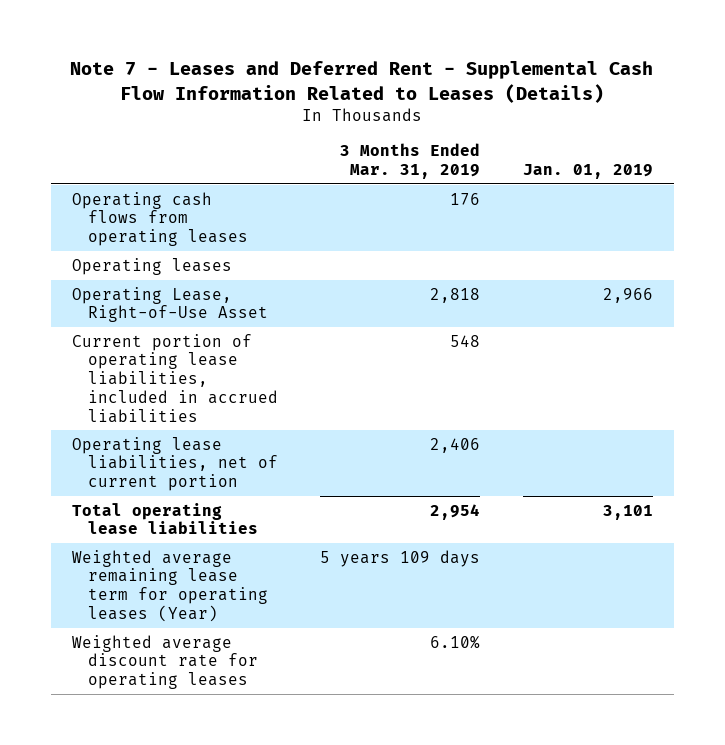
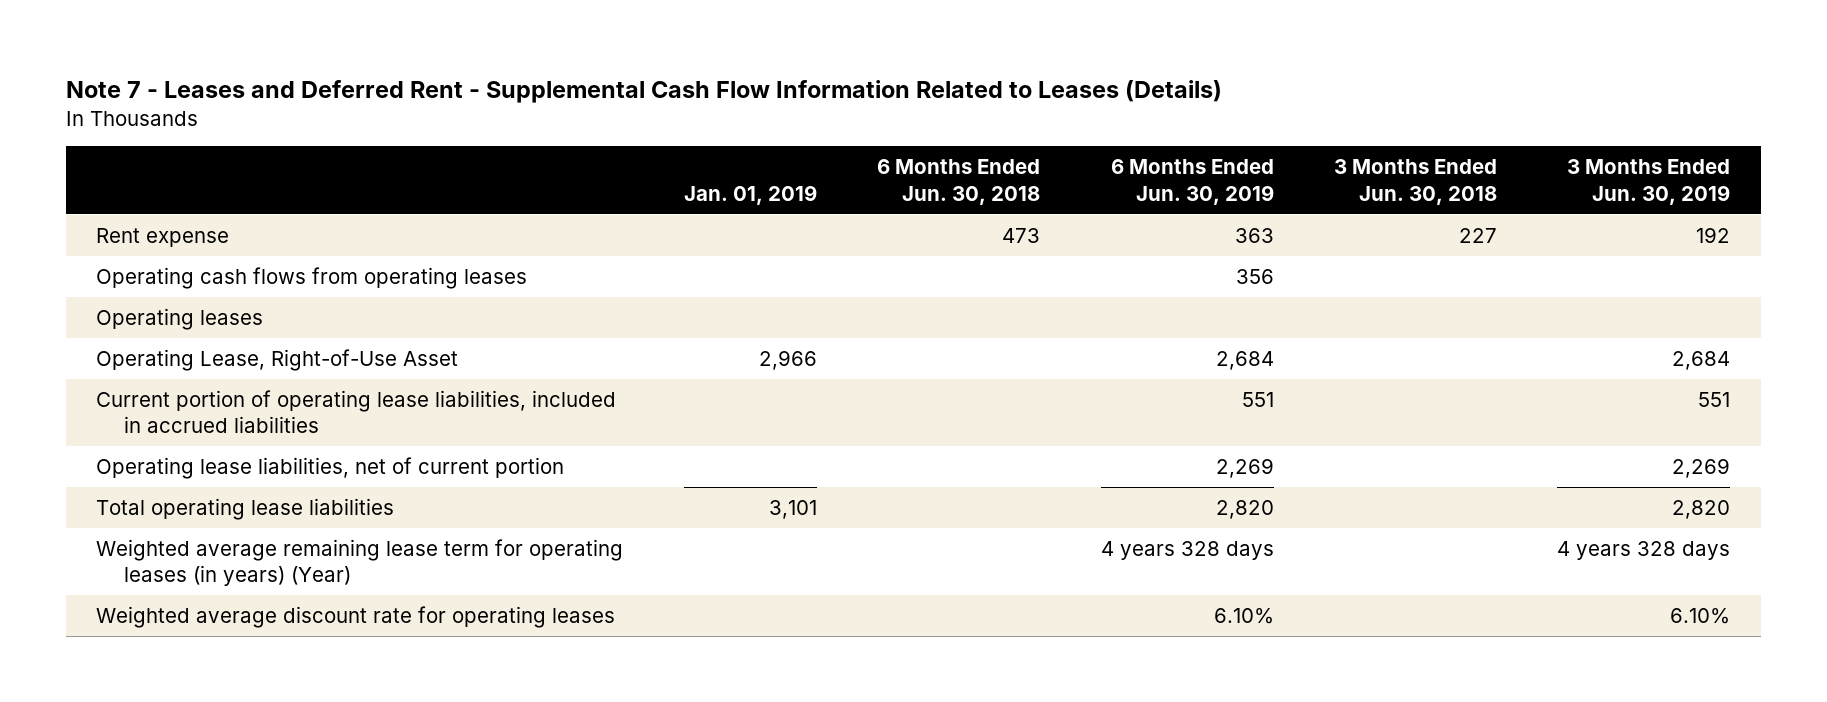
[340,143,481,179] 3 Months Ended Mar. 31, 2019 -> none
none -> [877,159,1041,205] 6 Months Ended Jun. 30, 2018
none -> [1110,159,1274,205] 6 Months Ended Jun. 30, 2019
none -> [1334,159,1498,205] 3 Months Ended Jun. 30, 2018
none -> [1567,159,1731,205] 3 Months Ended Jun. 30, 2019
none -> [96,228,230,248] Rent expense
[72,549,269,622] Weighted average remaining lease term for operating leases (Year) -> [96,539,624,587] Weighted average remaining lease term for operating leases (in years) (Year)

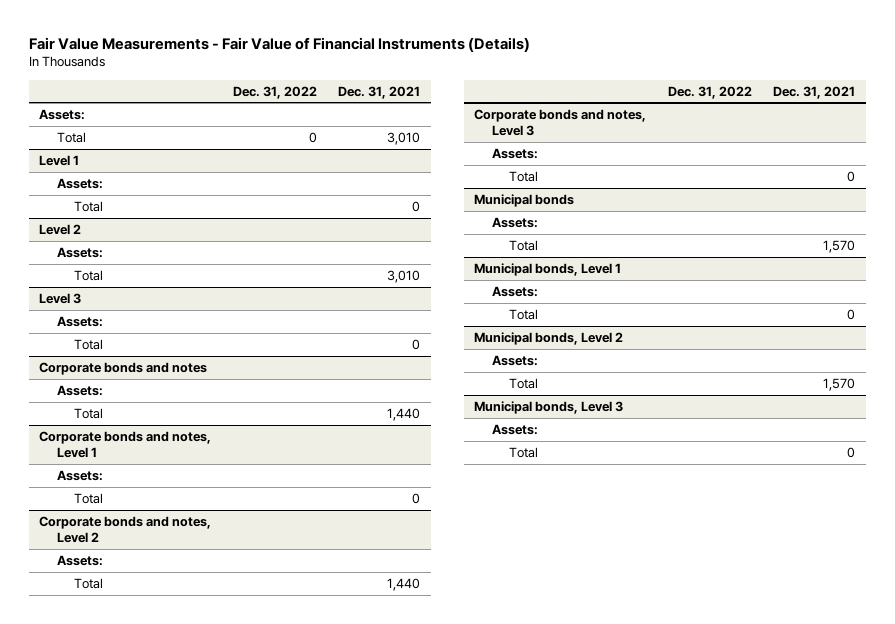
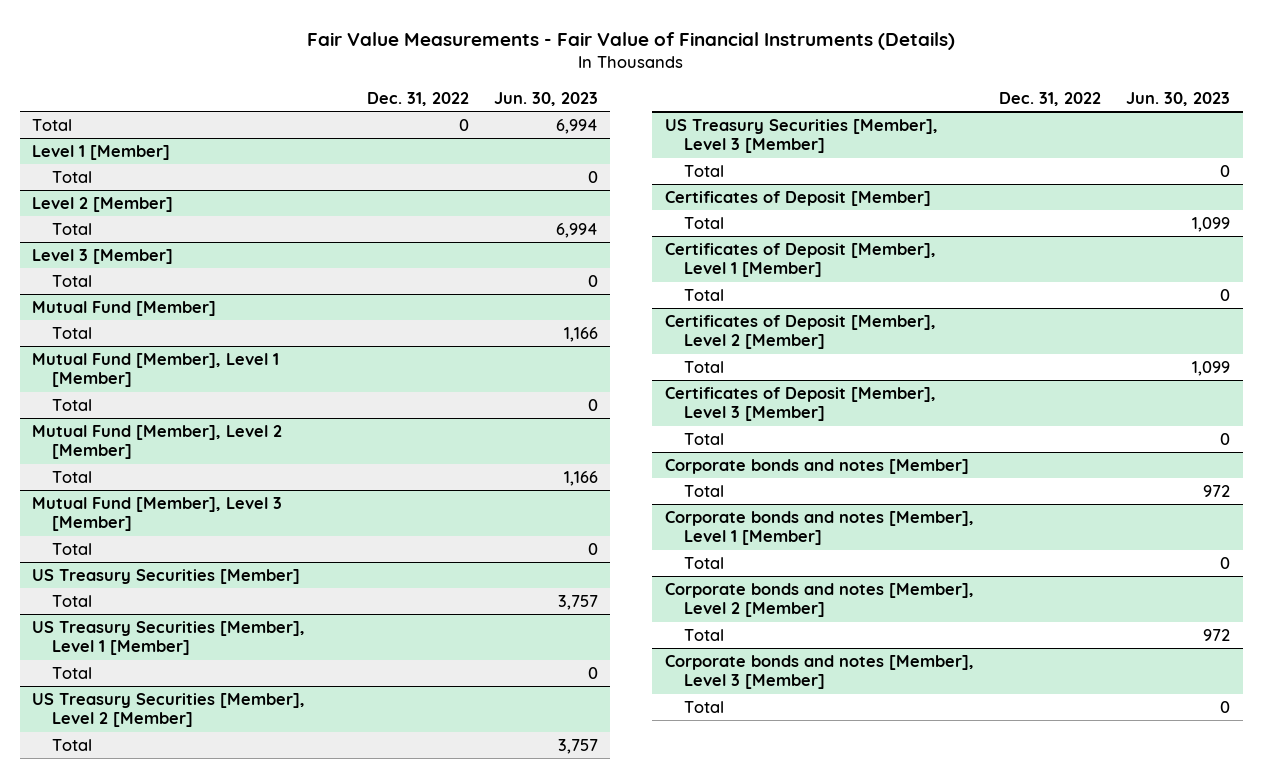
[338,85,421,99] Dec. 31, 2021 -> none
none -> [493,92,598,107] Jun. 30, 2023
[39,109,86,121] Assets: -> none
[56,178,103,190] Assets: -> none
[39,155,80,167] Level 1 -> [32,144,171,160] Level 1 [Member]
[56,247,103,259] Assets: -> none
[39,224,82,236] Level 2 -> [32,196,174,212] Level 2 [Member]
[56,316,103,328] Assets: -> none
[39,293,82,305] Level 3 -> [32,248,174,264] Level 3 [Member]
[56,385,103,397] Assets: -> none
none -> [32,300,217,316] Mutual Fund [Member]
none -> [51,326,92,339] Total
none -> [32,352,280,388] Mutual Fund [Member], Level 1 [Member]
none -> [51,398,92,411] Total
none -> [32,424,283,460] Mutual Fund [Member], Level 2 [Member]
none -> [51,470,92,483] Total
none -> [32,496,283,532] Mutual Fund [Member], Level 3 [Member]
none -> [51,542,92,555] Total
none -> [32,568,301,584] US Treasury Securities [Member]
none -> [51,594,92,607] Total
none -> [32,620,306,656] US Treasury Securities [Member], Level 1 [Member]
none -> [51,666,92,679] Total
none -> [32,692,306,728] US Treasury Securities [Member], Level 2 [Member]
none -> [51,738,92,751] Total
none -> [664,118,938,154] US Treasury Securities [Member], Level 3 [Member]
none -> [683,164,724,177] Total
none -> [664,190,931,206] Certificates of Deposit [Member]
none -> [683,216,724,229] Total
none -> [664,242,936,278] Certificates of Deposit [Member], Level 1 [Member]
none -> [683,288,724,301] Total
none -> [664,314,936,350] Certificates of Deposit [Member], Level 2 [Member]
none -> [683,360,724,373] Total
none -> [664,386,936,422] Certificates of Deposit [Member], Level 3 [Member]
none -> [683,432,724,445] Total
[39,362,208,376] Corporate bonds and notes -> [664,458,969,474] Corporate bonds and notes [Member]
[56,470,103,482] Assets: -> none
[39,431,212,459] Corporate bonds and notes, Level 1 -> [664,510,974,546] Corporate bonds and notes [Member], Level 1 [Member]
[56,555,103,567] Assets: -> none
[39,516,212,544] Corporate bonds and notes, Level 2 -> [664,582,974,618] Corporate bonds and notes [Member], Level 2 [Member]
[491,148,538,160] Assets: -> none
[474,109,647,137] Corporate bonds and notes, Level 3 -> [664,654,974,690] Corporate bonds and notes [Member], Level 3 [Member]
[474,194,575,208] Municipal bonds -> none
[491,217,538,229] Assets: -> none
[509,240,539,252] Total -> none
[474,263,622,277] Municipal bonds, Level 1 -> none
[491,286,538,298] Assets: -> none
[509,309,539,321] Total -> none
[474,332,624,346] Municipal bonds, Level 2 -> none
[491,355,538,367] Assets: -> none
[509,378,539,390] Total -> none
[474,401,624,415] Municipal bonds, Level 3 -> none
[491,424,538,436] Assets: -> none
[509,447,539,459] Total -> none

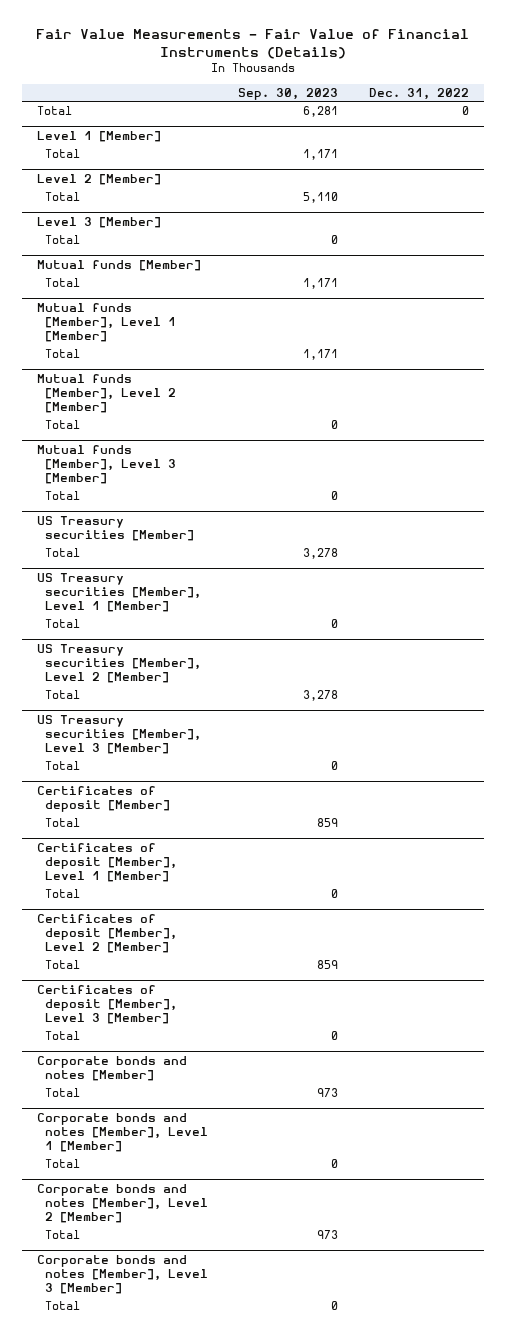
[493,92,598,107] Jun. 30, 2023 -> none
none -> [238,87,339,100] Sep. 30, 2023
[32,300,217,316] Mutual Fund [Member] -> [36,260,201,272] Mutual funds [Member]
[32,352,280,388] Mutual Fund [Member], Level 1 [Member] -> [36,303,177,343] Mutual funds [Member], Level 1 [Member]
[32,424,283,460] Mutual Fund [Member], Level 2 [Member] -> [36,374,177,414] Mutual funds [Member], Level 2 [Member]
[32,496,283,532] Mutual Fund [Member], Level 3 [Member] -> [36,445,177,485] Mutual funds [Member], Level 3 [Member]
[32,568,301,584] US Treasury Securities [Member] -> [36,516,195,542] US Treasury securities [Member]
[32,620,306,656] US Treasury Securities [Member], Level 1 [Member] -> [36,573,202,613] US Treasury securities [Member], Level 1 [Member]
[32,692,306,728] US Treasury Securities [Member], Level 2 [Member] -> [36,644,202,684] US Treasury securities [Member], Level 2 [Member]
[664,118,938,154] US Treasury Securities [Member], Level 3 [Member] -> [36,715,202,755] US Treasury securities [Member], Level 3 [Member]
[664,190,931,206] Certificates of Deposit [Member] -> [36,786,171,813] Certificates of deposit [Member]
[664,242,936,278] Certificates of Deposit [Member], Level 1 [Member] -> [36,843,178,883] Certificates of deposit [Member], Level 1 [Member]
[664,314,936,350] Certificates of Deposit [Member], Level 2 [Member] -> [36,914,178,954] Certificates of deposit [Member], Level 2 [Member]
[664,386,936,422] Certificates of Deposit [Member], Level 3 [Member] -> [36,985,178,1025] Certificates of deposit [Member], Level 3 [Member]

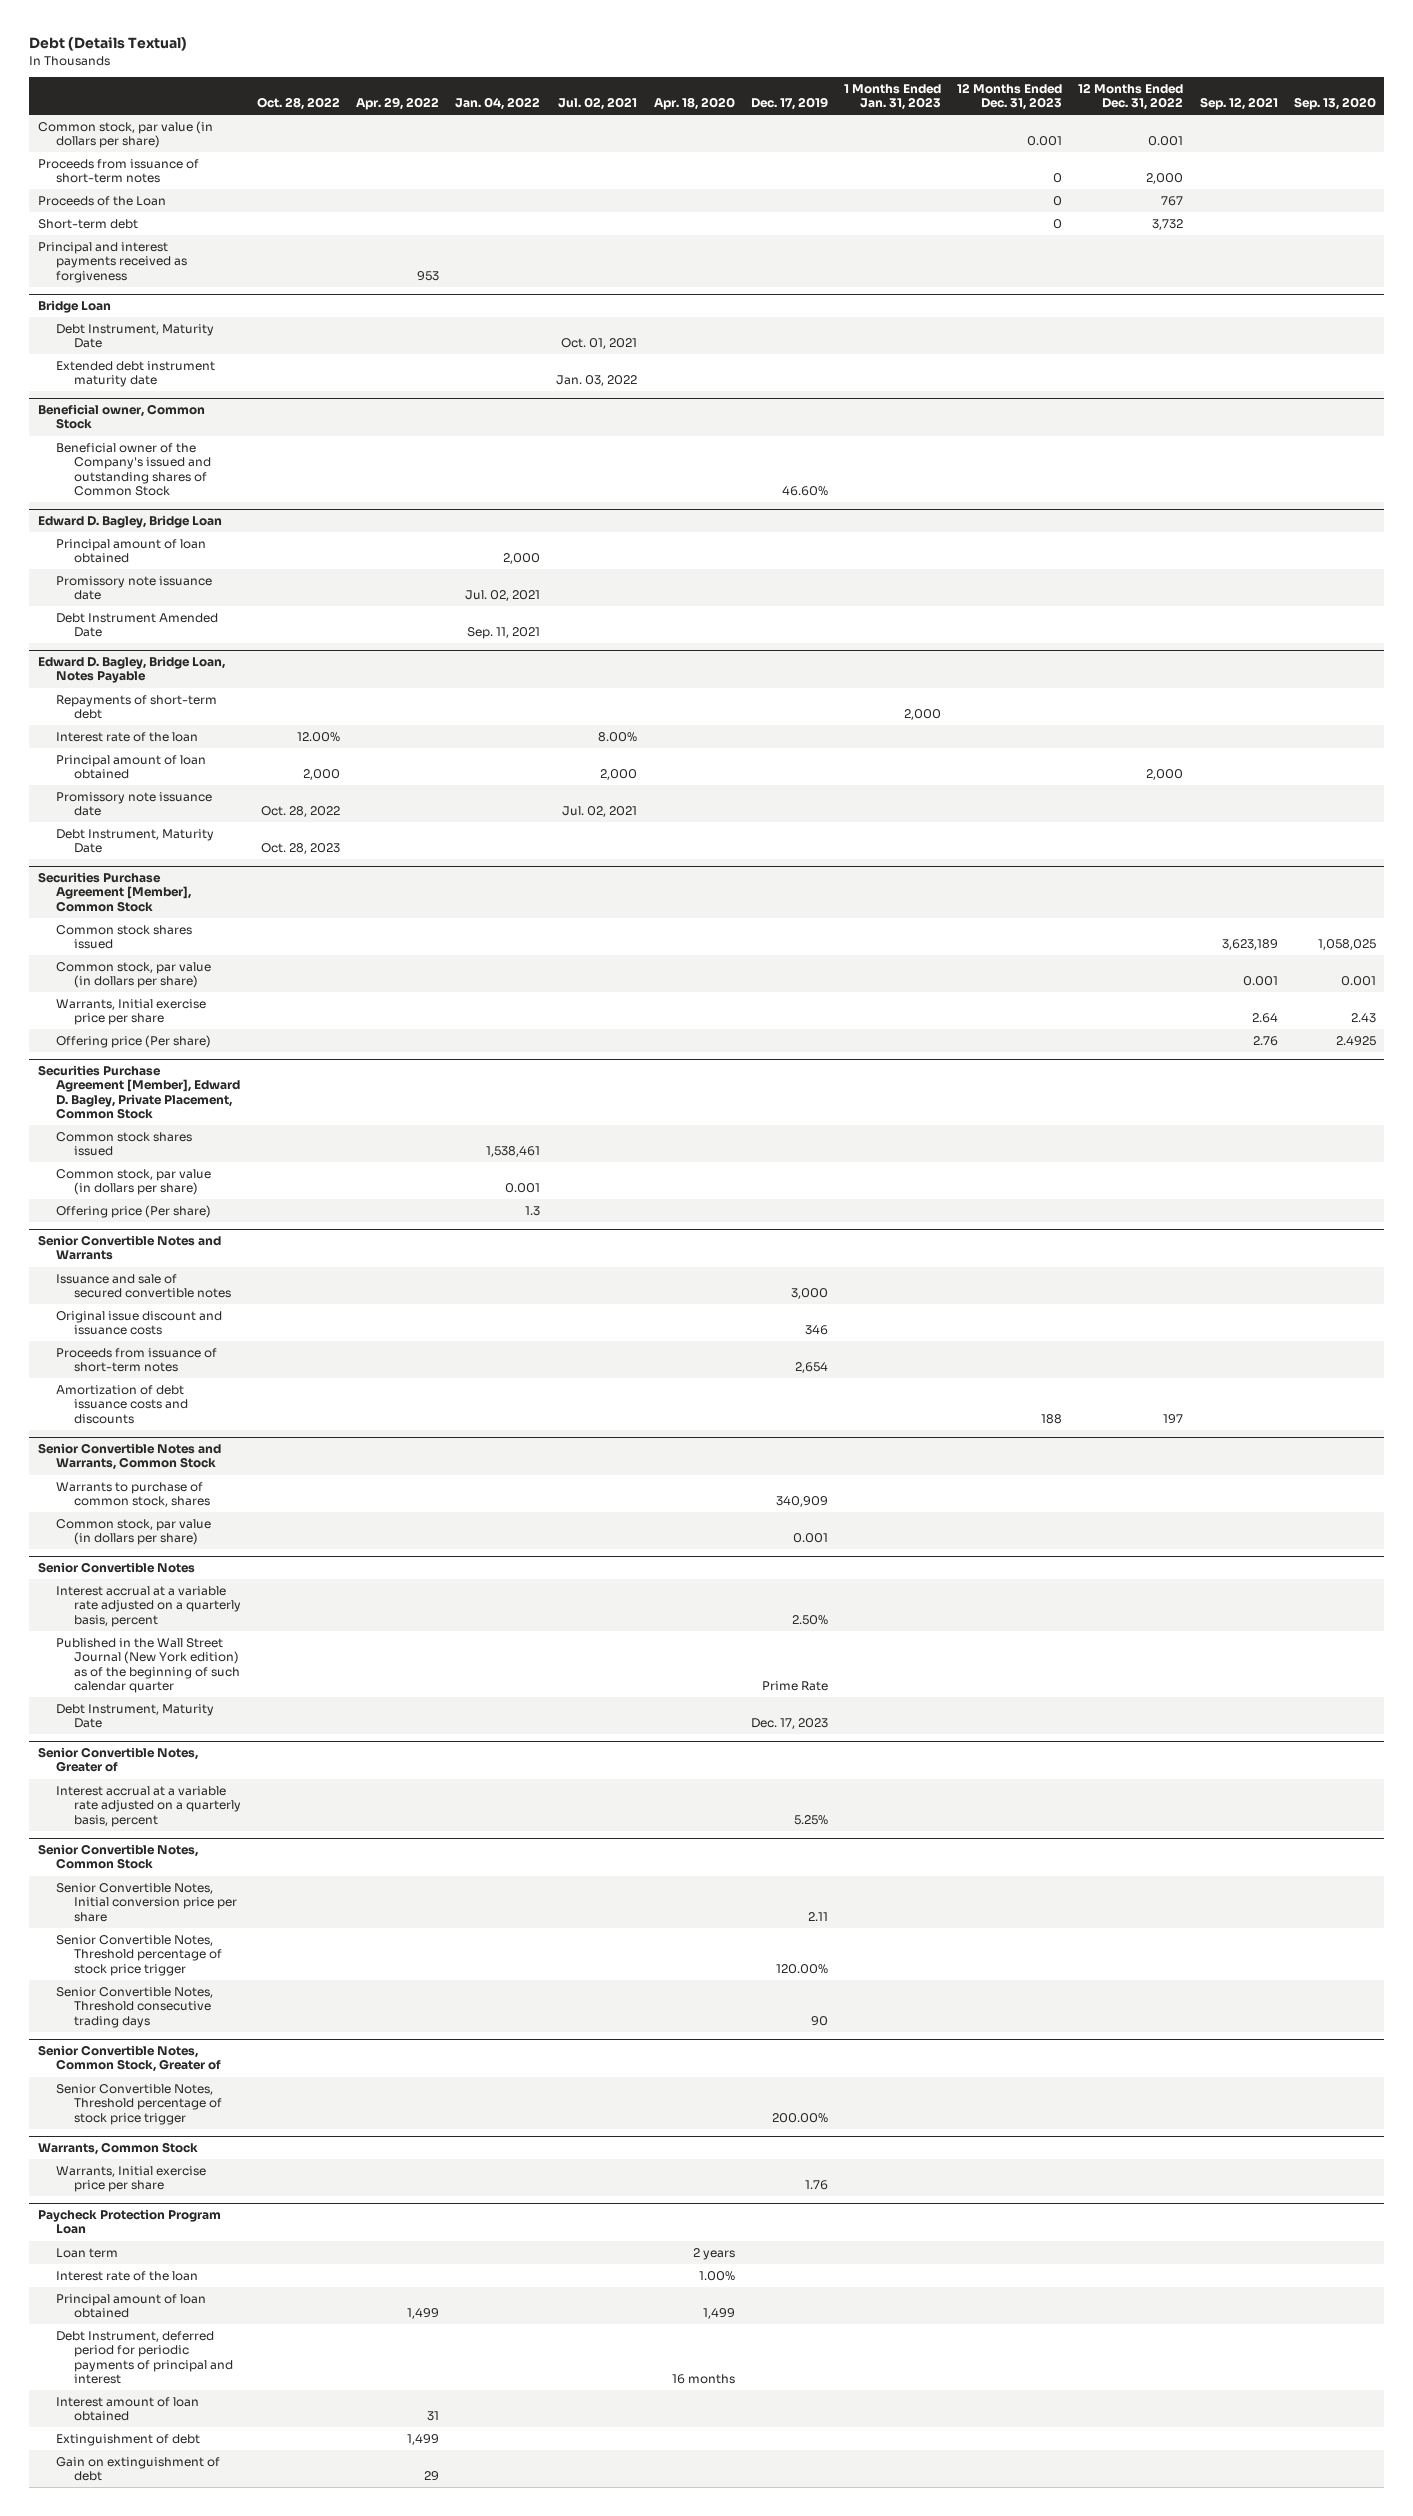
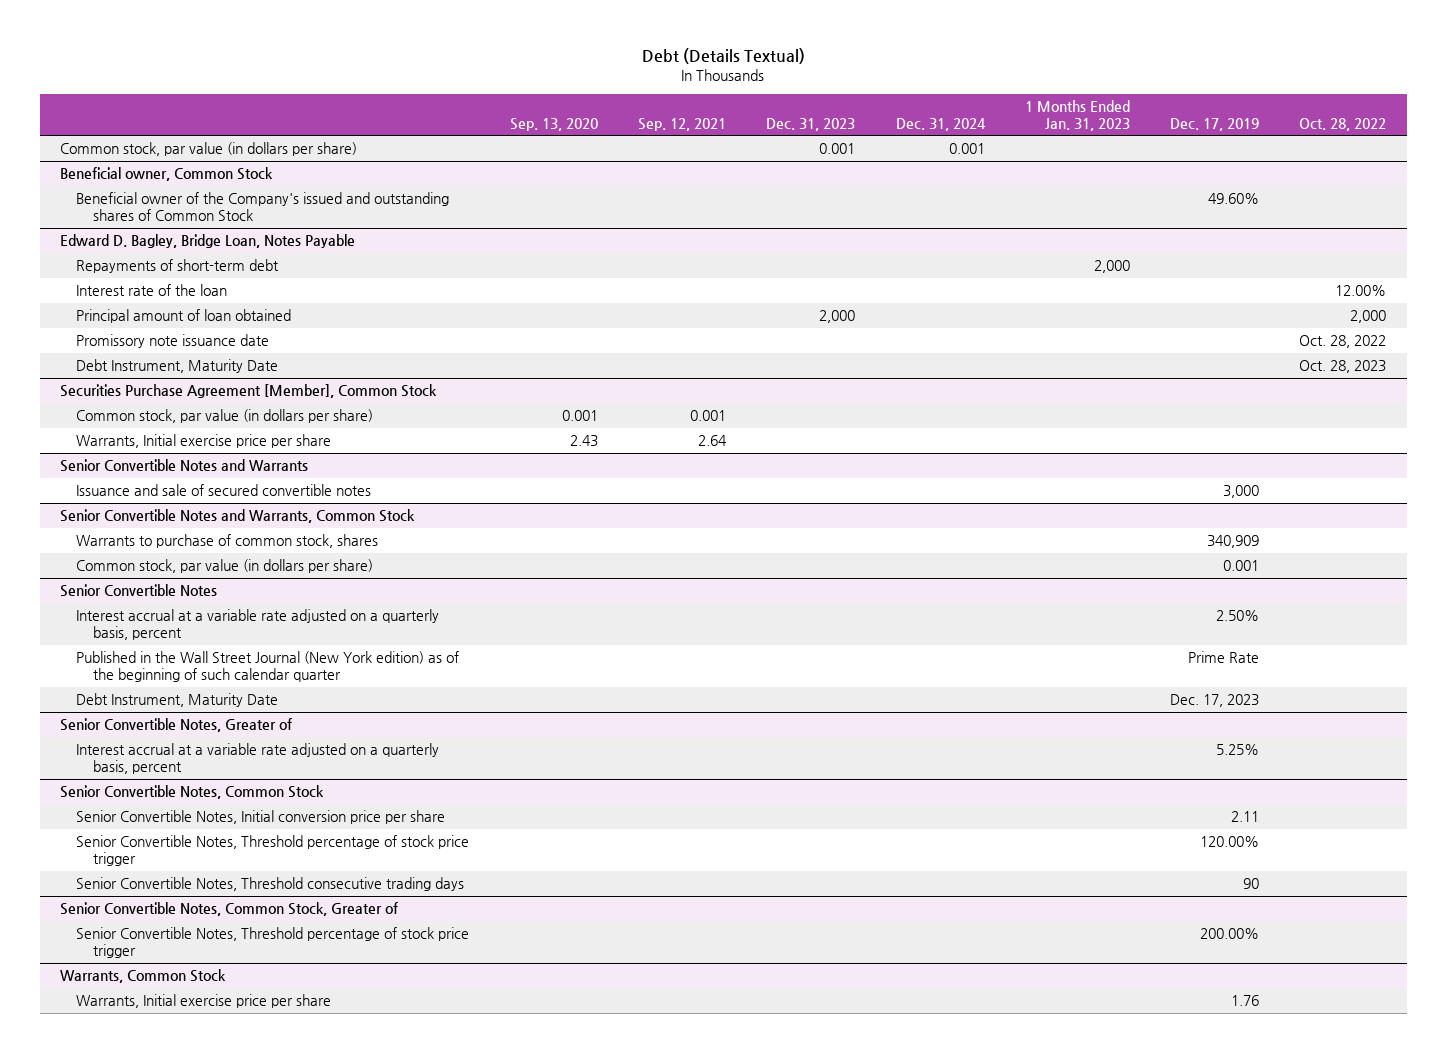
[356,97,440,111] Apr. 29, 2022 -> none
[455,97,541,111] Jan. 04, 2022 -> none
[558,97,638,111] Jul. 02, 2021 -> none
[653,97,735,111] Apr. 18, 2020 -> none
[957,82,1063,111] 12 Months Ended Dec. 31, 2023 -> none
[1078,82,1184,111] 12 Months Ended Dec. 31, 2022 -> none
none -> [766,117,856,131] Dec. 31, 2023
none -> [895,117,986,131] Dec. 31, 2024
[37,158,199,184] Proceeds from issuance of short-term notes -> none
[37,195,166,206] Proceeds of the Loan -> none
[37,218,138,229] Short-term debt -> none
[37,241,187,283] Principal and interest payments received as forgiveness -> none
[37,300,111,314] Bridge Loan -> none
[55,323,214,349] Debt Instrument, Maturity Date -> none
[55,360,215,388] Extended debt instrument maturity date -> none
[37,515,222,529] Edward D. Bagley, Bridge Loan -> none
[55,538,206,564] Principal amount of loan obtained -> none
[55,575,212,601] Promissory note issuance date -> none
[55,612,218,638] Debt Instrument Amended Date -> none
[781,485,828,496] 46.60% -> [1208,193,1260,205] 49.60%
[55,924,192,950] Common stock shares issued -> none
[55,1034,211,1048] Offering price (Per share) -> none
[37,1065,240,1120] Securities Purchase Agreement [Member], Edward D. Bagley, Private Placement, Common Stock -> none
[55,1131,192,1157] Common stock shares issued -> none
[55,1168,211,1196] Common stock, par value (in dollars per share) -> none
[55,1204,211,1218] Offering price (Per share) -> none
[55,1310,222,1336] Original issue discount and issuance costs -> none
[55,1347,217,1373] Proceeds from issuance of short-term notes -> none
[55,1384,188,1424] Amortization of debt issuance costs and discounts -> none
[37,2209,221,2235] Paycheck Protection Program Loan -> none
[55,2247,118,2258] Loan term -> none
[55,2270,198,2281] Interest rate of the loan -> none
[55,2293,206,2319] Principal amount of loan obtained -> none
[55,2330,233,2384] Debt Instrument, deferred period for periodic payments of principal and interest -> none
[55,2396,199,2422] Interest amount of loan obtained -> none
[55,2433,200,2446] Extinguishment of debt -> none
[55,2456,220,2482] Gain on extinguishment of debt -> none

